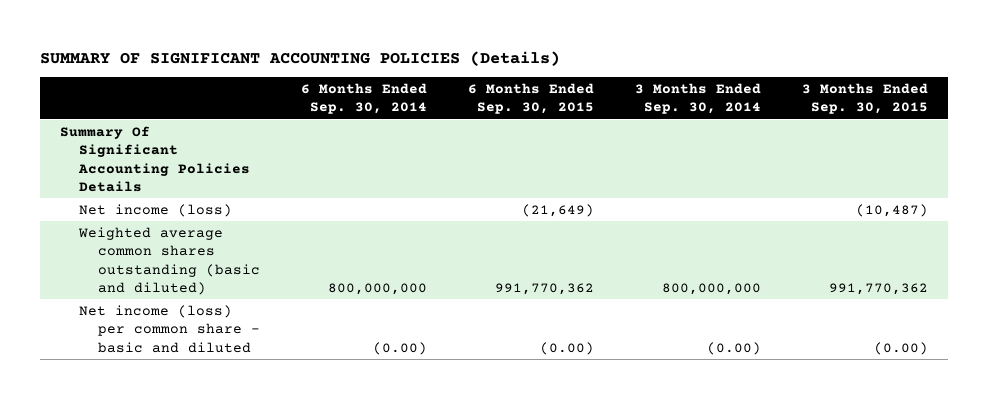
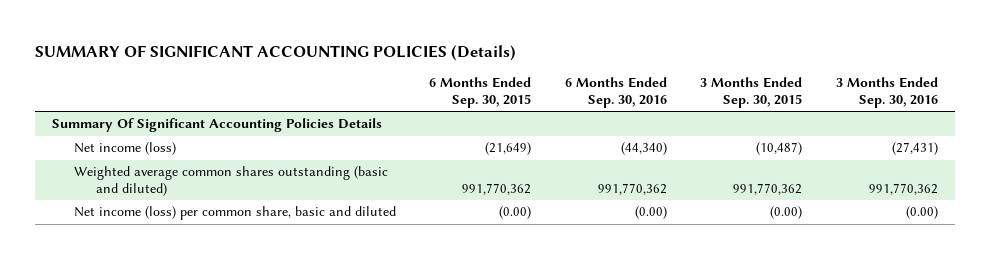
[300,83,427,115] 6 Months Ended Sep. 30, 2014 -> none
[634,83,761,115] 3 Months Ended Sep. 30, 2014 -> none
none -> [564,77,667,108] 6 Months Ended Sep. 30, 2016
none -> [835,77,938,108] 3 Months Ended Sep. 30, 2016
[79,304,260,353] Net income (loss) per common share - basic and diluted -> [74,206,397,221] Net income (loss) per common share, basic and diluted

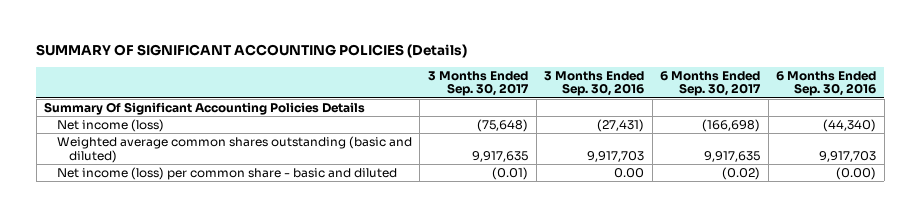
[429,77,532,108] 6 Months Ended Sep. 30, 2015 -> none
[700,77,803,108] 3 Months Ended Sep. 30, 2015 -> none
none -> [428,70,530,97] 3 Months Ended Sep. 30, 2017
none -> [660,70,762,97] 6 Months Ended Sep. 30, 2017
[597,182,667,195] 991,770,362 -> [819,150,877,162] 9,917,703
[868,182,938,195] 991,770,362 -> [587,150,645,162] 9,917,703
[74,206,397,221] Net income (loss) per common share, basic and diluted -> [56,166,397,180] Net income (loss) per common share - basic and diluted
[905,206,938,220] (0.00) -> [614,167,645,178] 0.00

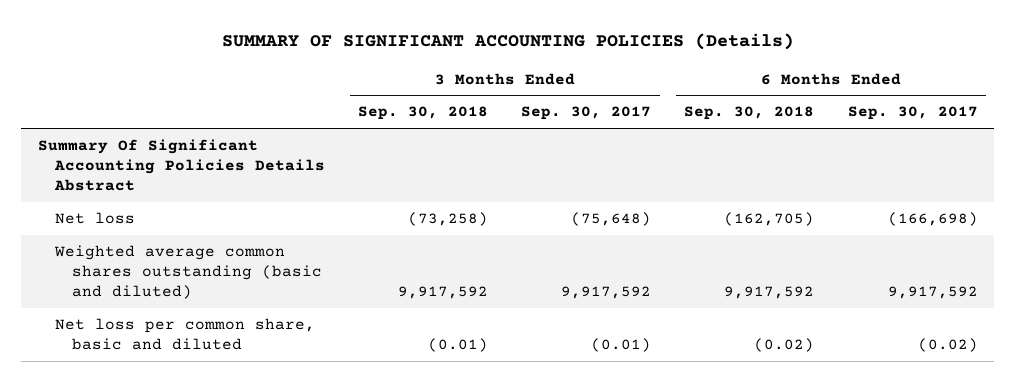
[544,70,645,97] 3 Months Ended Sep. 30, 2016 -> none
[776,70,877,97] 6 Months Ended Sep. 30, 2016 -> none
none -> [358,106,489,121] Sep. 30, 2018
none -> [684,106,815,121] Sep. 30, 2018
[44,101,366,115] Summary Of Significant Accounting Policies Details -> [37,139,325,192] Summary Of Significant Accounting Policies Details Abstract
[56,118,164,132] Net income (loss) -> [54,212,135,225] Net loss
[472,150,529,162] 9,917,635 -> [561,286,652,300] 9,917,592
[704,150,761,162] 9,917,635 -> [887,286,978,300] 9,917,592
[56,166,397,180] Net income (loss) per common share - basic and diluted -> [54,318,315,351] Net loss per common share, basic and diluted

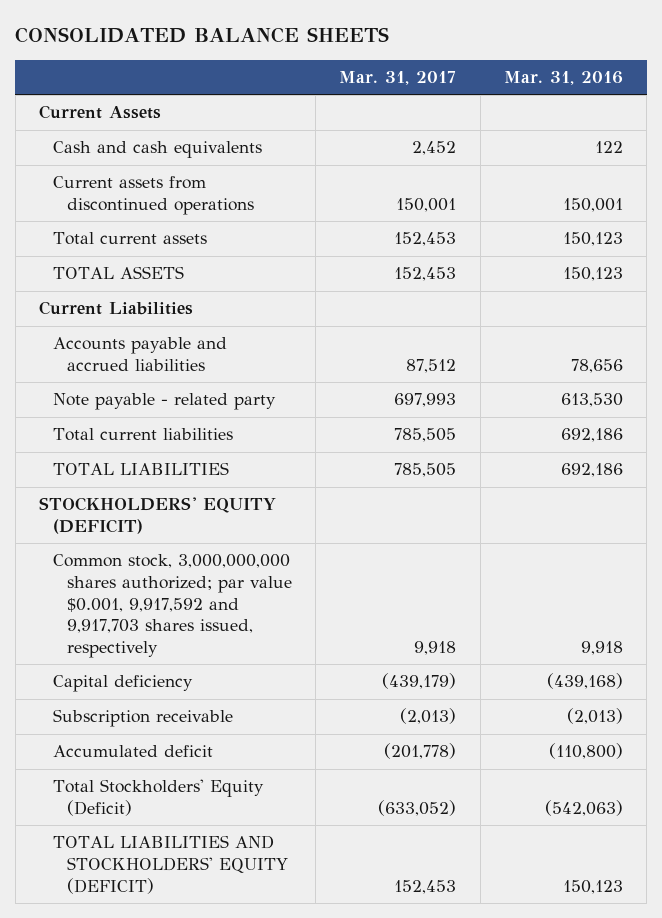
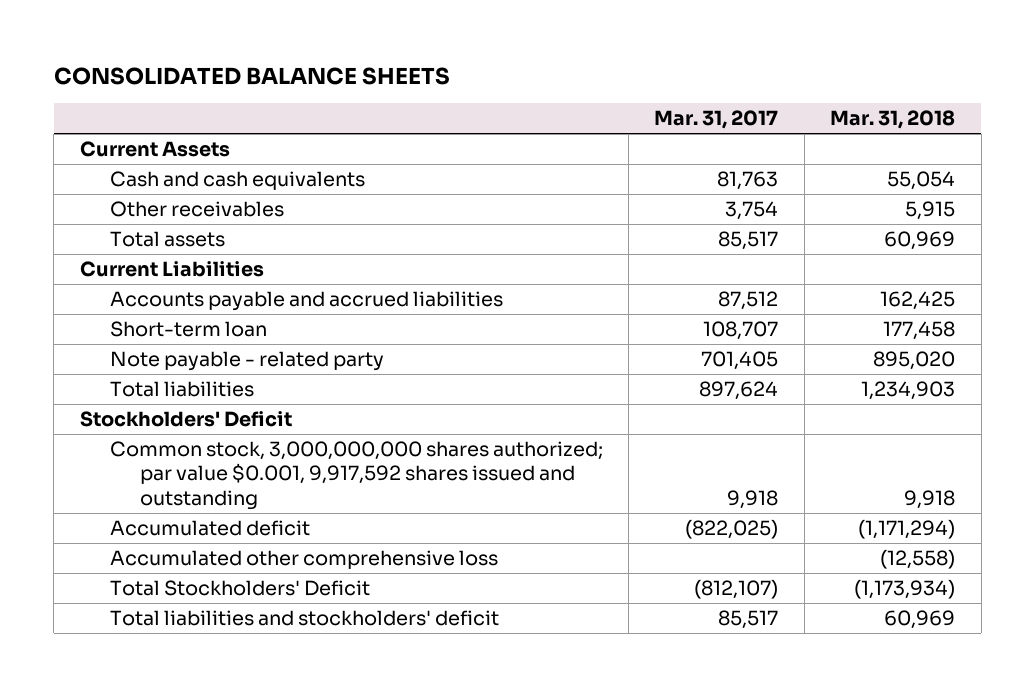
[503,70,623,85] Mar. 31, 2016 -> none
none -> [830,110,956,130] Mar. 31, 2018
[52,176,254,215] Current assets from discontinued operations -> none
[52,232,207,246] Total current assets -> none
[412,141,457,156] 2,452 -> [717,171,779,191] 81,763
none -> [109,201,284,218] Other receivables
[52,266,184,280] TOTAL ASSETS -> [109,231,225,248] Total assets
[394,267,457,282] 152,453 -> [718,231,779,251] 85,517
[52,428,233,442] Total current liabilities -> none
[52,675,193,693] Capital deficiency -> none
[52,709,233,728] Subscription receivable -> none
none -> [109,321,267,338] Short-term loan
[394,393,457,408] 697,993 -> [701,351,779,371] 701,405
[52,462,229,476] TOTAL LIABILITIES -> [109,381,254,398] Total liabilities
[394,463,457,478] 785,505 -> [699,381,779,401] 897,624
[38,497,276,534] STOCKHOLDERS' EQUITY (DEFICIT) -> [79,411,292,428] Stockholders' Deficit
[52,554,292,659] Common stock, 3,000,000,000 shares authorized; par value $0.001, 9,917,592 and 9,917,703 shares issued, respectively -> [109,441,603,510] Common stock, 3,000,000,000 shares authorized; par value $0.001, 9,917,592 shares issued and outstanding
[384,743,457,760] (201,778) -> [685,519,779,540] (822,025)
none -> [109,550,498,570] Accumulated other comprehensive loss
[52,779,264,816] Total Stockholders' Equity (Deficit) -> [109,580,370,597] Total Stockholders' Deficit
[378,799,457,816] (633,052) -> [694,579,779,600] (812,107)
[52,835,288,894] TOTAL LIABILITIES AND STOCKHOLDERS' EQUITY (DEFICIT) -> [109,610,499,627] Total liabilities and stockholders' deficit
[394,879,457,894] 152,453 -> [718,610,779,630] 85,517

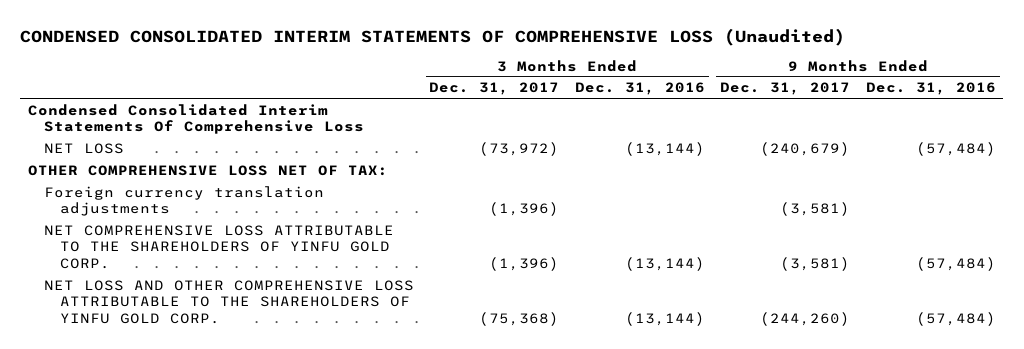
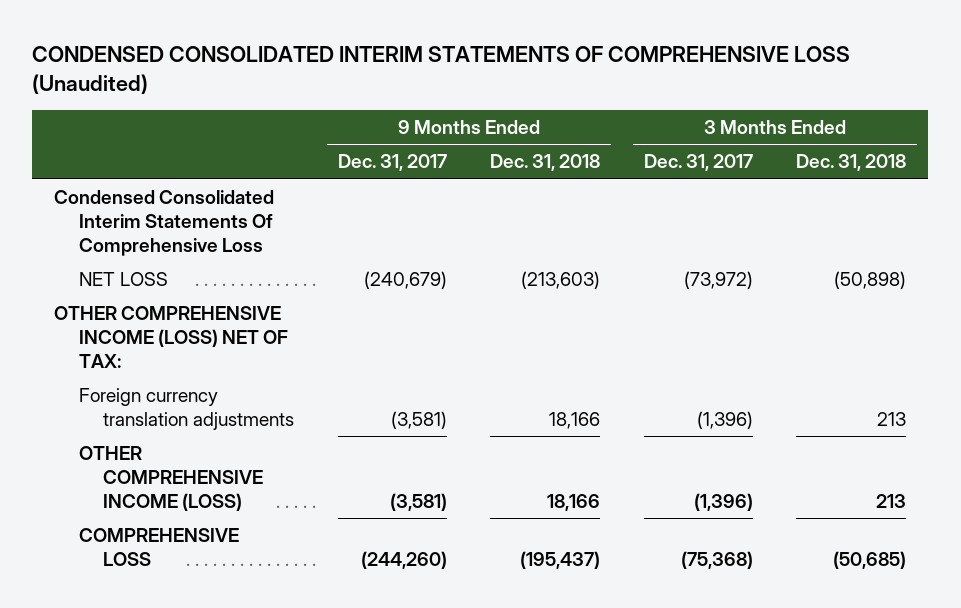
[574,82,705,96] Dec. 31, 2016 -> none
[865,82,996,96] Dec. 31, 2016 -> none
none -> [490,154,601,172] Dec. 31, 2018
none -> [796,154,907,172] Dec. 31, 2018
[27,164,388,176] OTHER COMPREHENSIVE LOSS NET OF TAX: -> [54,306,288,369] OTHER COMPREHENSIVE INCOME (LOSS) NET OF TAX:
[43,224,394,269] NET COMPREHENSIVE LOSS ATTRIBUTABLE TO THE SHAREHOLDERS OF YINFU GOLD CORP. -> none
[43,279,414,324] NET LOSS AND OTHER COMPREHENSIVE LOSS ATTRIBUTABLE TO THE SHAREHOLDERS OF YINFU GOLD CORP. -> [78,446,264,512] OTHER COMPREHENSIVE INCOME (LOSS)
[479,311,560,326] (75,368) -> [693,493,753,512] (1,396)
[760,311,851,326] (244,260) -> [389,493,447,512] (3,581)
none -> [78,528,239,567] COMPREHENSIVE LOSS

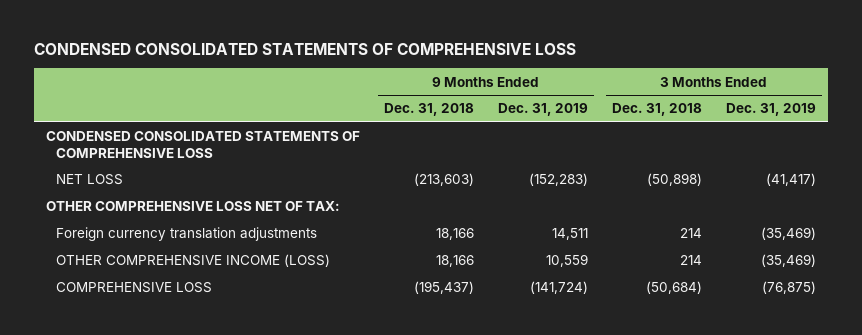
[32,45,851,95] CONDENSED CONSOLIDATED INTERIM STATEMENTS OF COMPREHENSIVE LOSS (Unaudited) -> [33,42,576,55] CONDENSED CONSOLIDATED STATEMENTS OF COMPREHENSIVE LOSS
[337,154,447,172] Dec. 31, 2017 -> none
[643,154,753,172] Dec. 31, 2017 -> none
none -> [497,103,588,117] Dec. 31, 2019
none -> [726,103,817,117] Dec. 31, 2019
[54,190,275,257] Condensed Consolidated Interim Statements Of Comprehensive Loss -> [45,131,360,158] CONDENSED CONSOLIDATED STATEMENTS OF COMPREHENSIVE LOSS
[54,306,288,369] OTHER COMPREHENSIVE INCOME (LOSS) NET OF TAX: -> [45,201,340,212] OTHER COMPREHENSIVE LOSS NET OF TAX:
[877,412,907,427] 213 -> [680,228,703,239] 214
[876,494,907,509] 213 -> [680,255,703,266] 214
[833,551,907,570] (50,685) -> [646,281,703,295] (50,684)

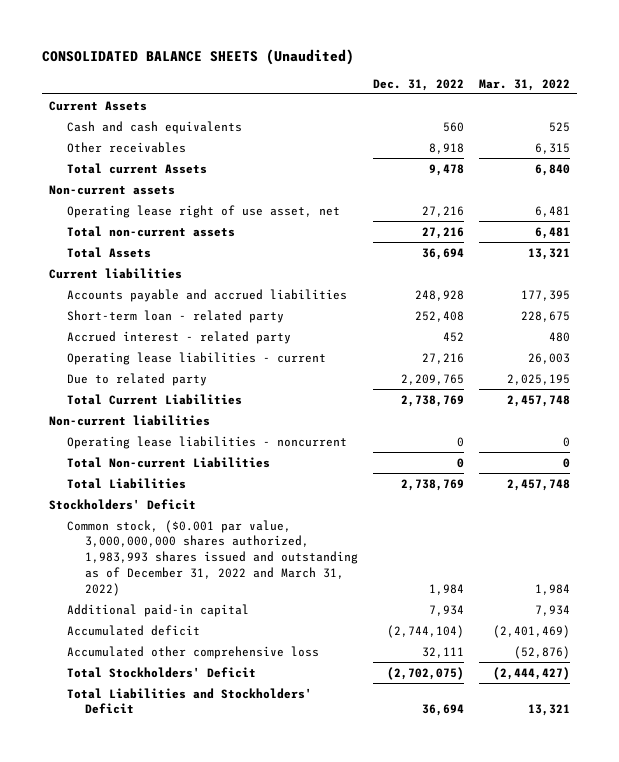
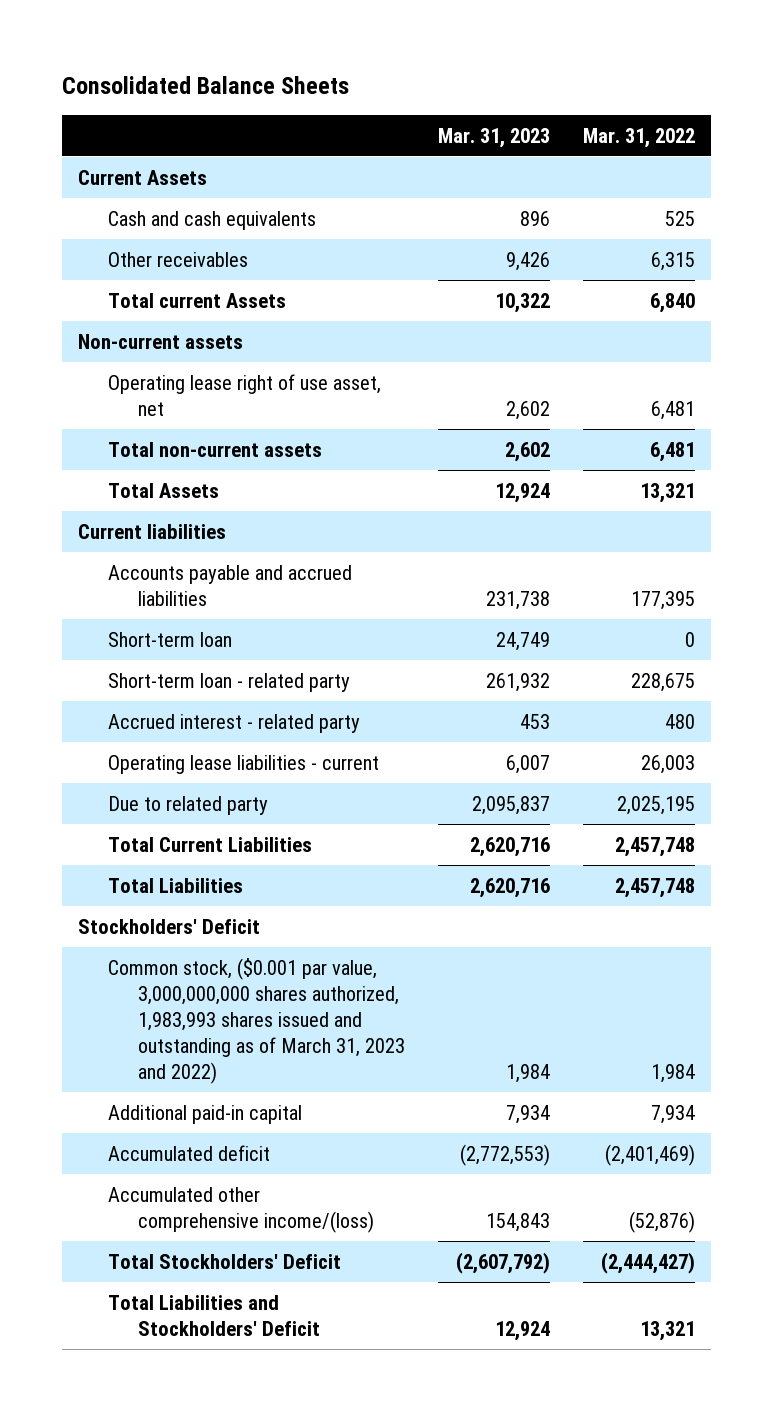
[41,48,354,65] CONSOLIDATED BALANCE SHEETS (Unaudited) -> [62,76,350,95] Consolidated Balance Sheets
[372,78,464,91] Dec. 31, 2022 -> none
none -> [437,127,550,148] Mar. 31, 2023
none -> [108,631,233,647] Short-term loan
[49,414,211,426] Non-current liabilities -> none
[67,435,348,449] Operating lease liabilities - noncurrent -> none
[67,456,271,468] Total Non-current Liabilities -> none
[67,519,359,596] Common stock, ($0.001 par value, 3,000,000,000 shares authorized, 1,983,993 shares issued and outstanding as of December 31, 2022 and March 31, 2022) -> [108,957,406,1084] Common stock, ($0.001 par value, 3,000,000,000 shares authorized, 1,983,993 shares issued and outstanding as of March 31, 2023 and 2022)
[67,645,320,659] Accumulated other comprehensive loss -> [108,1186,375,1233] Accumulated other comprehensive income/(loss)

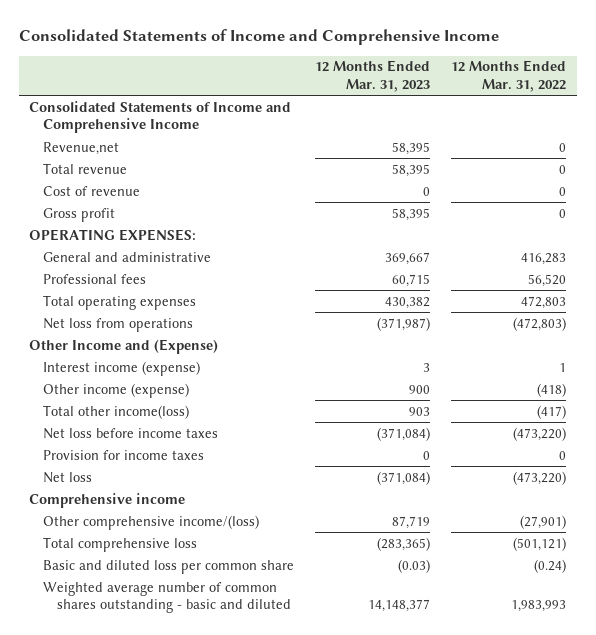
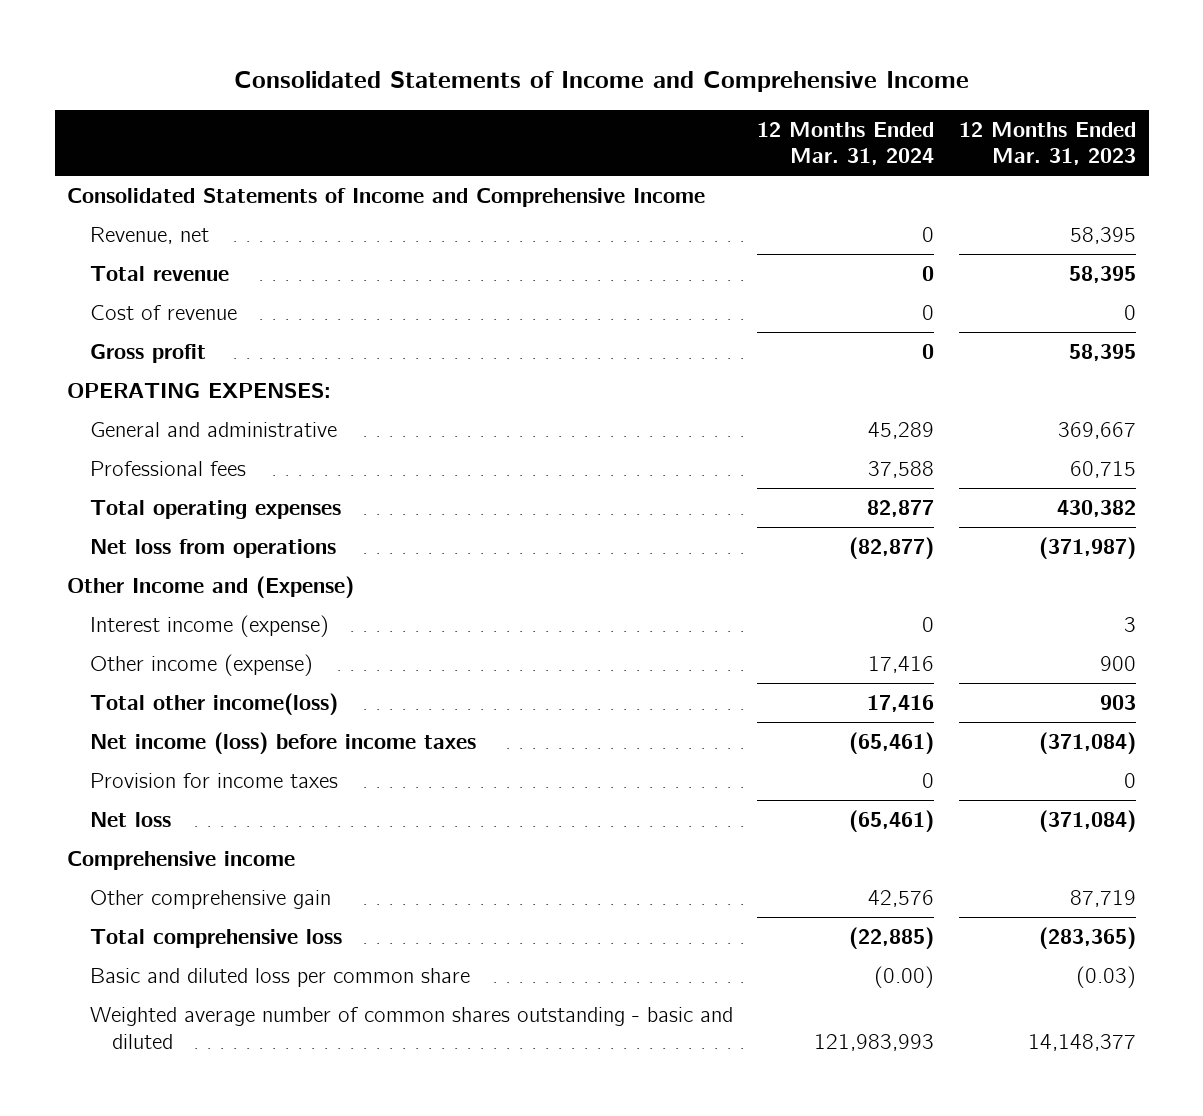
[451,60,567,92] 12 Months Ended Mar. 31, 2022 -> none
none -> [757,121,935,166] 12 Months Ended Mar. 31, 2024
[43,141,120,155] Revenue,net -> [89,226,209,244] Revenue, net
[43,427,219,439] Net loss before income taxes -> [89,731,476,754] Net income (loss) before income taxes
[43,514,260,530] Other comprehensive income/(loss) -> [89,889,331,909] Other comprehensive gain

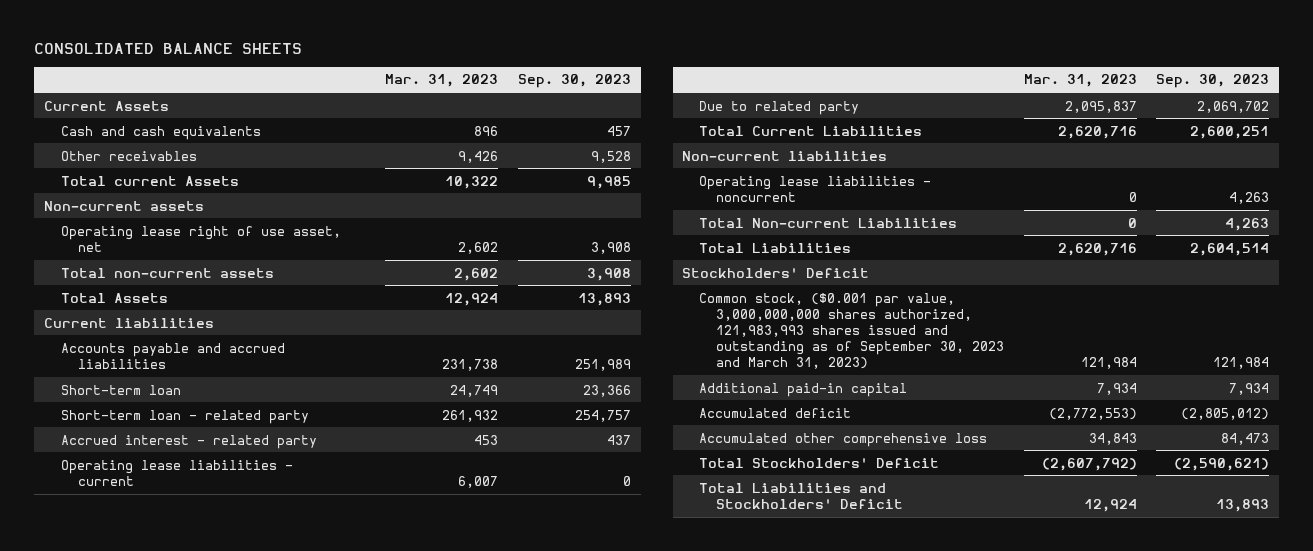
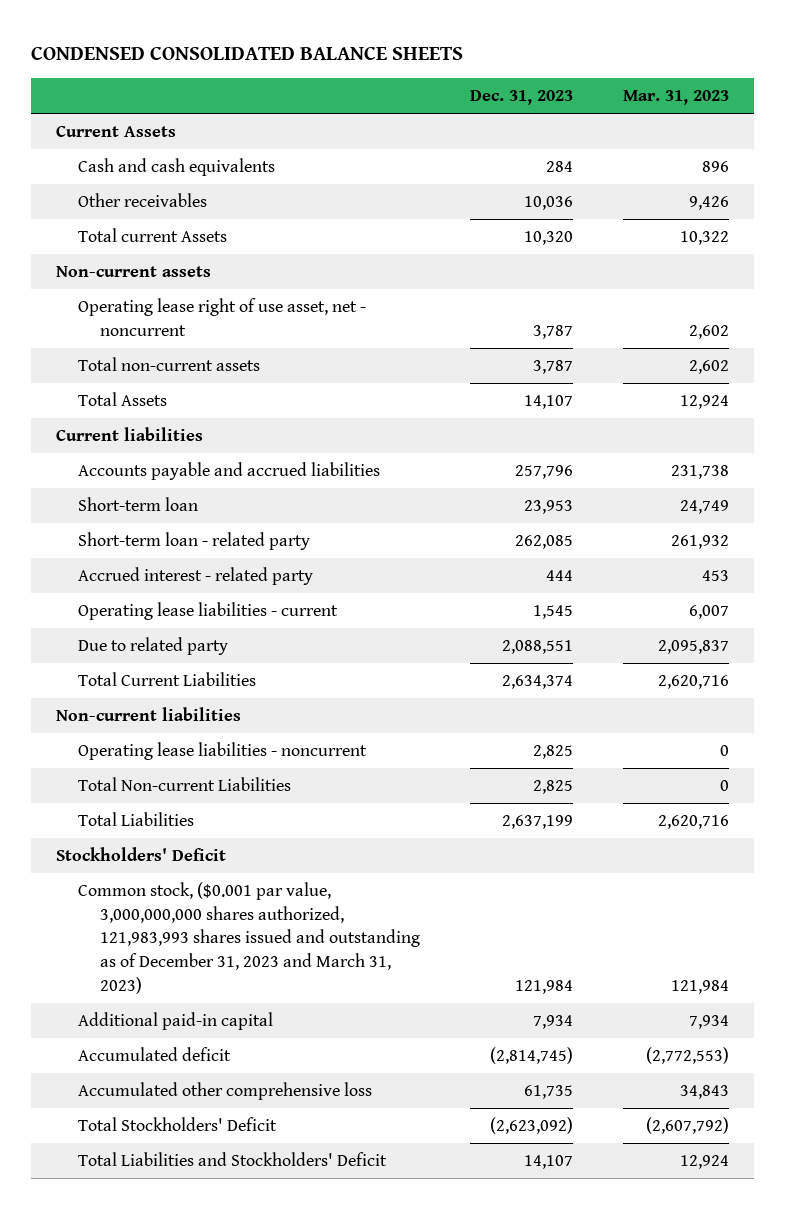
[34,43,303,55] CONSOLIDATED BALANCE SHEETS -> [31,46,464,60] CONDENSED CONSOLIDATED BALANCE SHEETS
[517,74,631,89] Sep. 30, 2023 -> none
none -> [470,90,574,106] Dec. 31, 2023
[60,225,341,252] Operating lease right of use asset, net -> [78,298,367,336] Operating lease right of use asset, net - noncurrent
[699,292,1005,370] Common stock, ($0.001 par value, 3,000,000,000 shares authorized, 121,983,993 shares issued and outstanding as of September 30, 2023 and March 31, 2023) -> [78,882,421,994] Common stock, ($0.001 par value, 3,000,000,000 shares authorized, 121,983,993 shares issued and outstanding as of December 31, 2023 and March 31, 2023)

